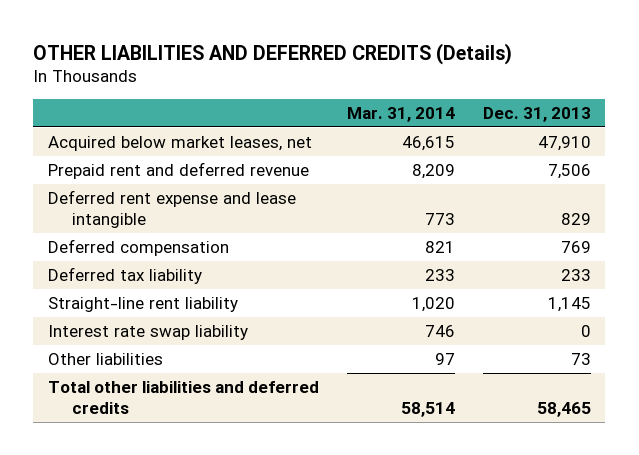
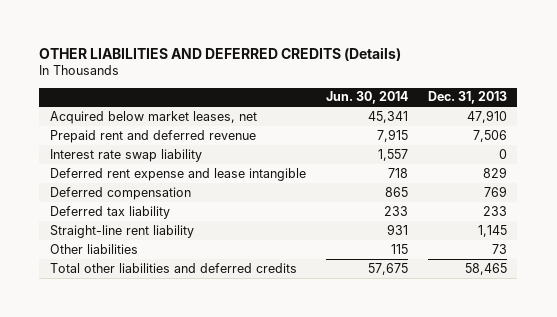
[346,106,455,122] Mar. 31, 2014 -> none
none -> [325,91,408,105] Jun. 30, 2014
[47,324,248,340] Interest rate swap liability -> [49,148,202,162] Interest rate swap liability

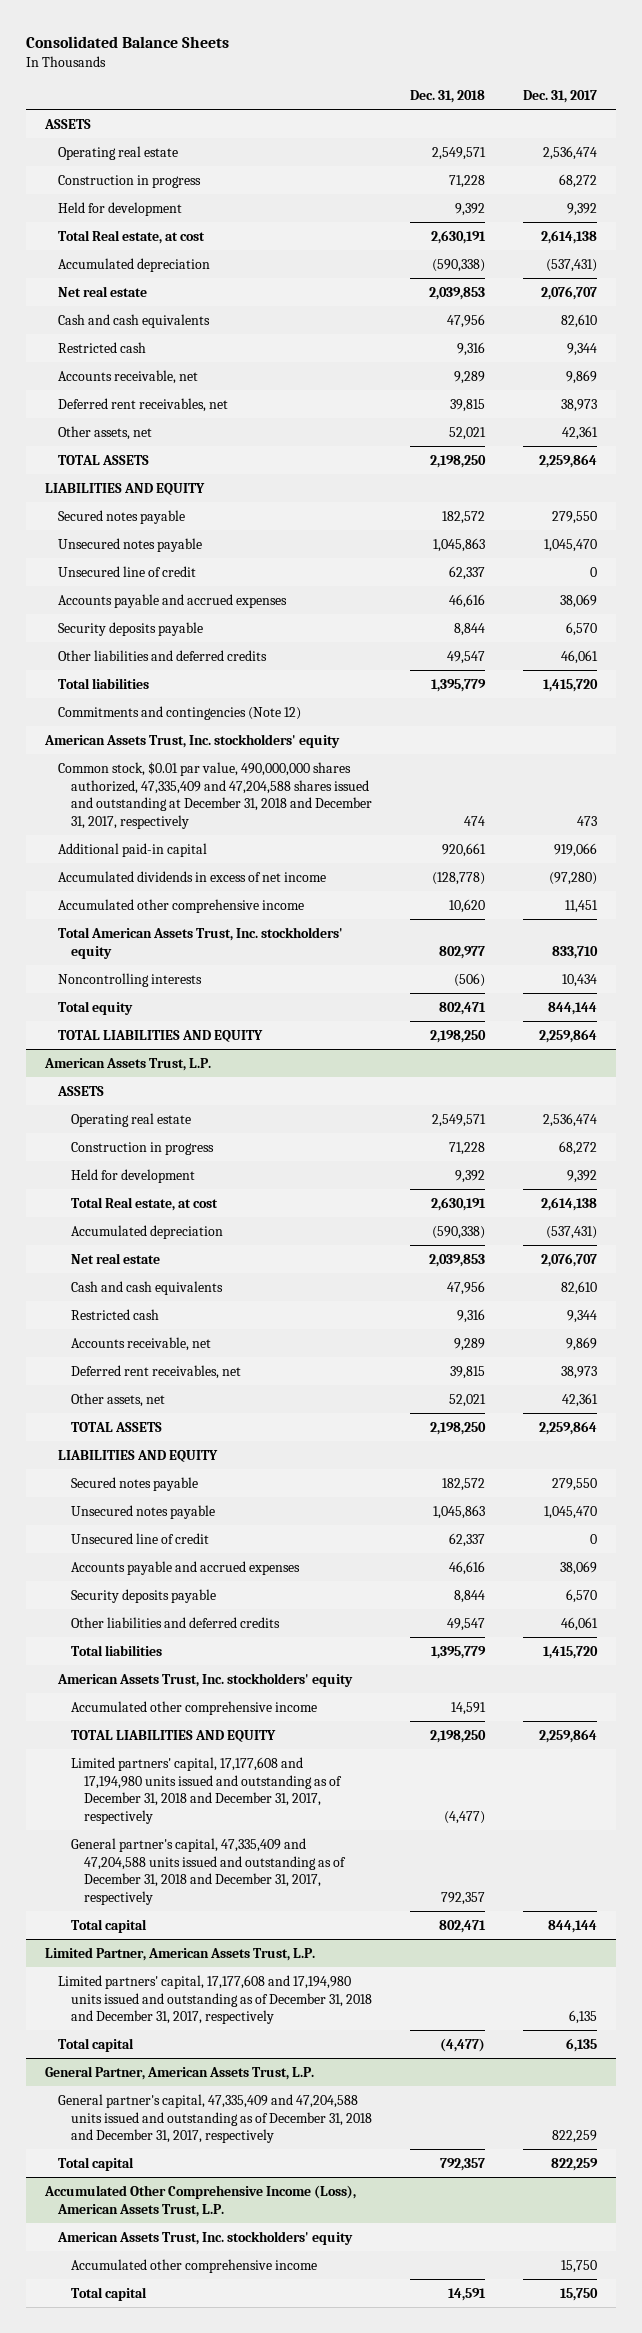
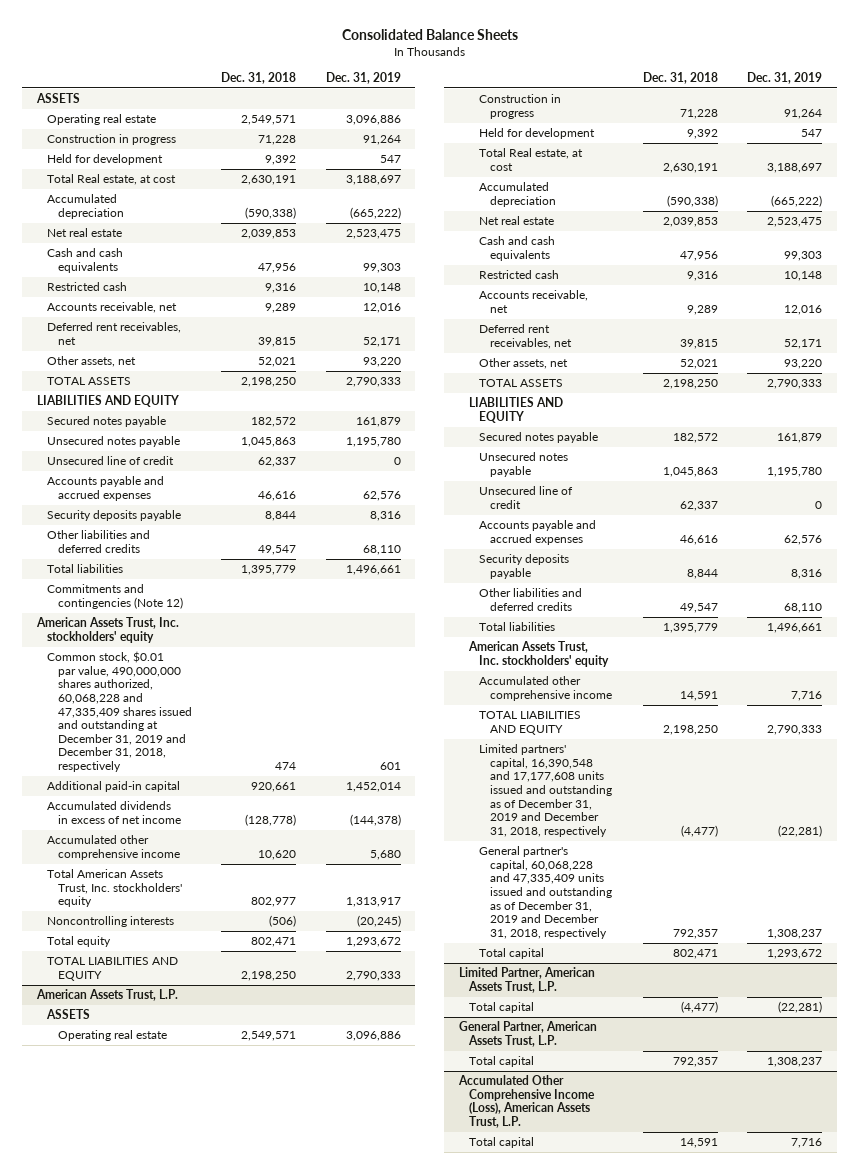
[523,89,598,103] Dec. 31, 2017 -> none
none -> [325,71,401,84] Dec. 31, 2019
[57,762,373,829] Common stock, $0.01 par value, 490,000,000 shares authorized, 47,335,409 and 47,204,588 shares issued and outstanding at December 31, 2018 and December 31, 2017, respectively -> [47,651,192,772] Common stock, $0.01 par value, 490,000,000 shares authorized, 60,068,228 and 47,335,409 shares issued and outstanding at December 31, 2019 and December 31, 2018, respectively
[71,1757,343,1824] Limited partners' capital, 17,177,608 and 17,194,980 units issued and outstanding as of December 31, 2018 and December 31, 2017, respectively -> [479,744,612,837] Limited partners' capital, 16,390,548 and 17,177,608 units issued and outstanding as of December 31, 2019 and December 31, 2018, respectively
[71,1838,347,1905] General partner's capital, 47,335,409 and 47,204,588 units issued and outstanding as of December 31, 2018 and December 31, 2017, respectively -> [479,846,612,939] General partner's capital, 60,068,228 and 47,335,409 units issued and outstanding as of December 31, 2019 and December 31, 2018, respectively
[57,1975,373,2025] Limited partners' capital, 17,177,608 and 17,194,980 units issued and outstanding as of December 31, 2018 and December 31, 2017, respectively -> none
[57,2094,373,2144] General partner's capital, 47,335,409 and 47,204,588 units issued and outstanding as of December 31, 2018 and December 31, 2017, respectively -> none
[56,2231,353,2246] American Assets Trust, Inc. stockholders' equity -> none
[71,2259,318,2274] Accumulated other comprehensive income -> none

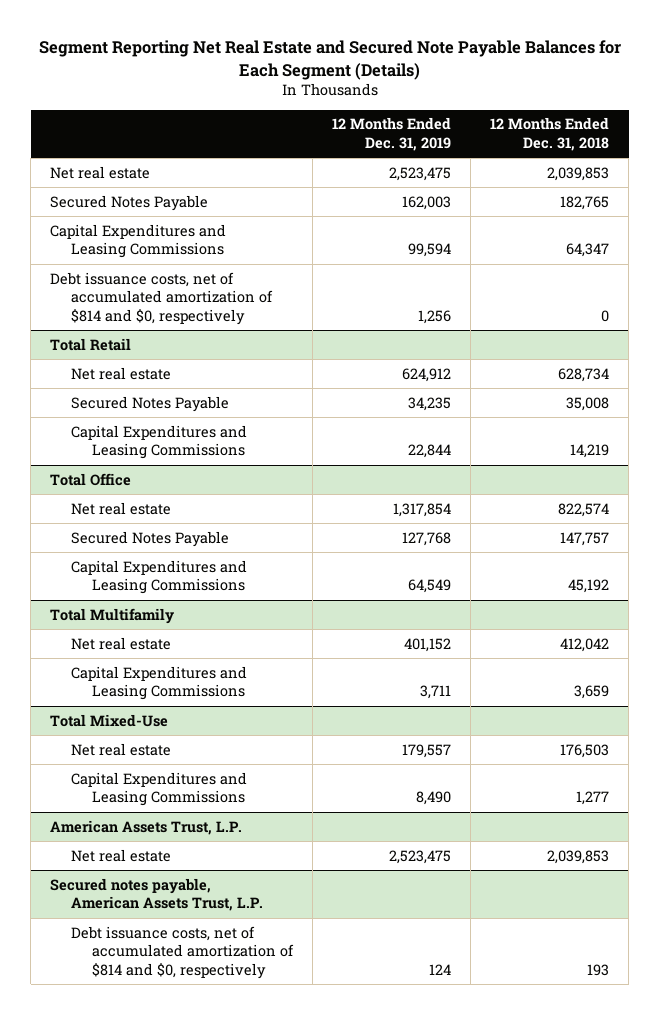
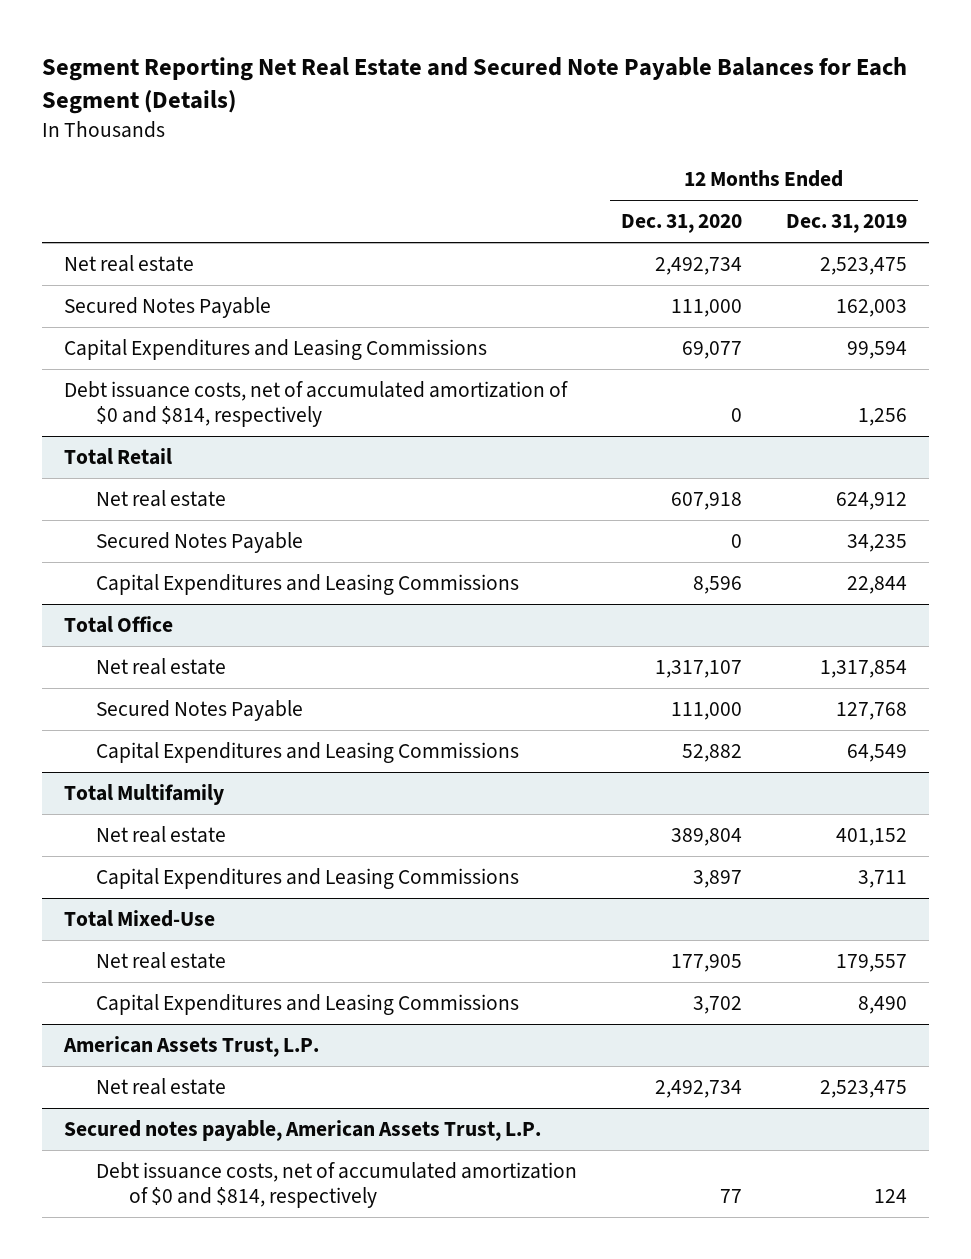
[490,117,610,151] 12 Months Ended Dec. 31, 2018 -> none
none -> [621,214,743,234] Dec. 31, 2020
[50,271,274,325] Debt issuance costs, net of accumulated amortization of $814 and $0, respectively -> [63,381,568,428] Debt issuance costs, net of accumulated amortization of $0 and $814, respectively
[71,925,294,979] Debt issuance costs, net of accumulated amortization of $814 and $0, respectively -> [96,1162,578,1209] Debt issuance costs, net of accumulated amortization of $0 and $814, respectively

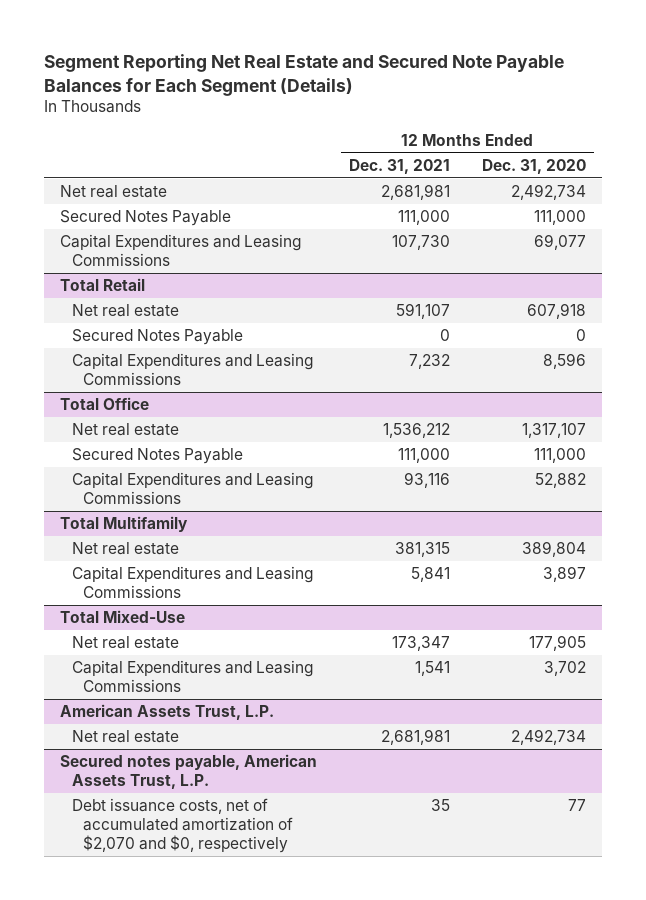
[786,214,908,234] Dec. 31, 2019 -> none
none -> [348,158,450,174] Dec. 31, 2021
[63,381,568,428] Debt issuance costs, net of accumulated amortization of $0 and $814, respectively -> none
[96,1162,578,1209] Debt issuance costs, net of accumulated amortization of $0 and $814, respectively -> [71,798,294,854] Debt issuance costs, net of accumulated amortization of $2,070 and $0, respectively

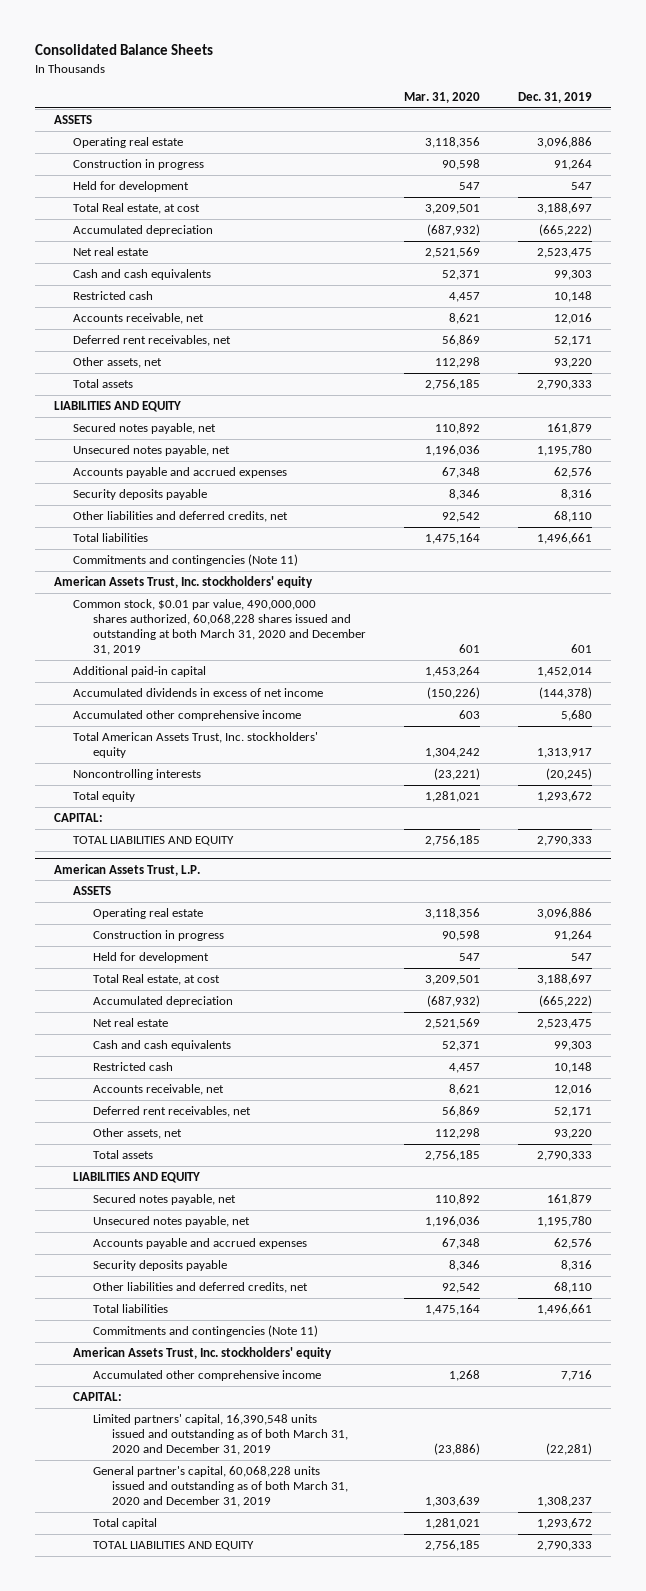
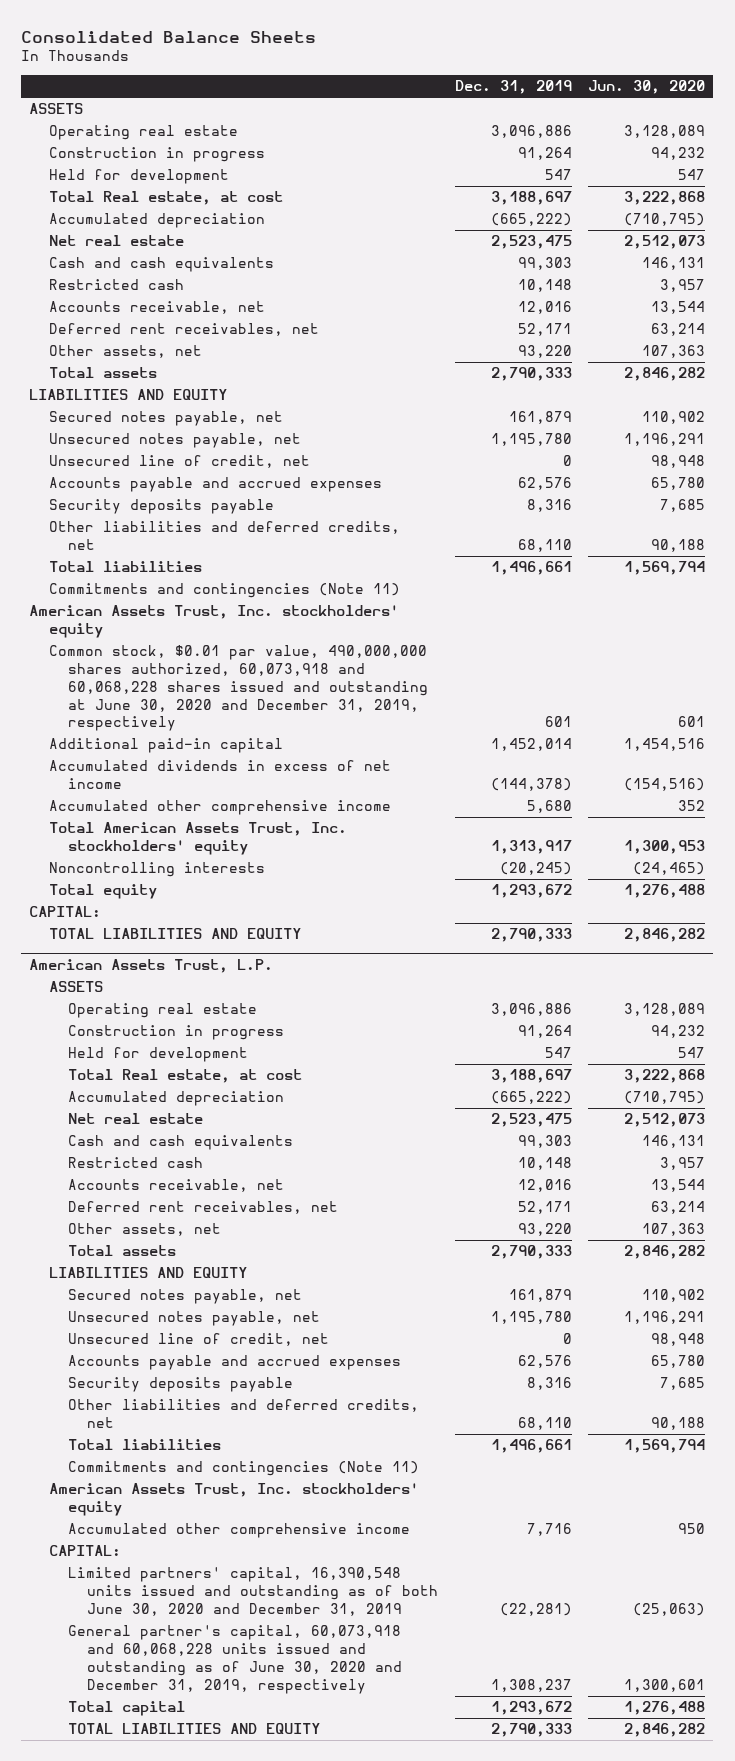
[404,91,481,103] Mar. 31, 2020 -> none
none -> [588,80,706,95] Jun. 30, 2020
none -> [48,455,310,469] Unsecured line of credit, net
[73,599,366,656] Common stock, $0.01 par value, 490,000,000 shares authorized, 60,068,228 shares issued and outstanding at both March 31, 2020 and December 31, 2019 -> [48,645,429,732] Common stock, $0.01 par value, 490,000,000 shares authorized, 60,073,918 and 60,068,228 shares issued and outstanding at June 30, 2020 and December 31, 2019, respectively
none -> [68,1333,330,1347] Unsecured line of credit, net
[92,1414,349,1456] Limited partners' capital, 16,390,548 units issued and outstanding as of both March 31, 2020 and December 31, 2019 -> [68,1567,439,1616] Limited partners' capital, 16,390,548 units issued and outstanding as of both June 30, 2020 and December 31, 2019
[92,1466,349,1508] General partner's capital, 60,068,228 units issued and outstanding as of both March 31, 2020 and December 31, 2019 -> [68,1625,403,1694] General partner's capital, 60,073,918 and 60,068,228 units issued and outstanding as of June 30, 2020 and December 31, 2019, respectively

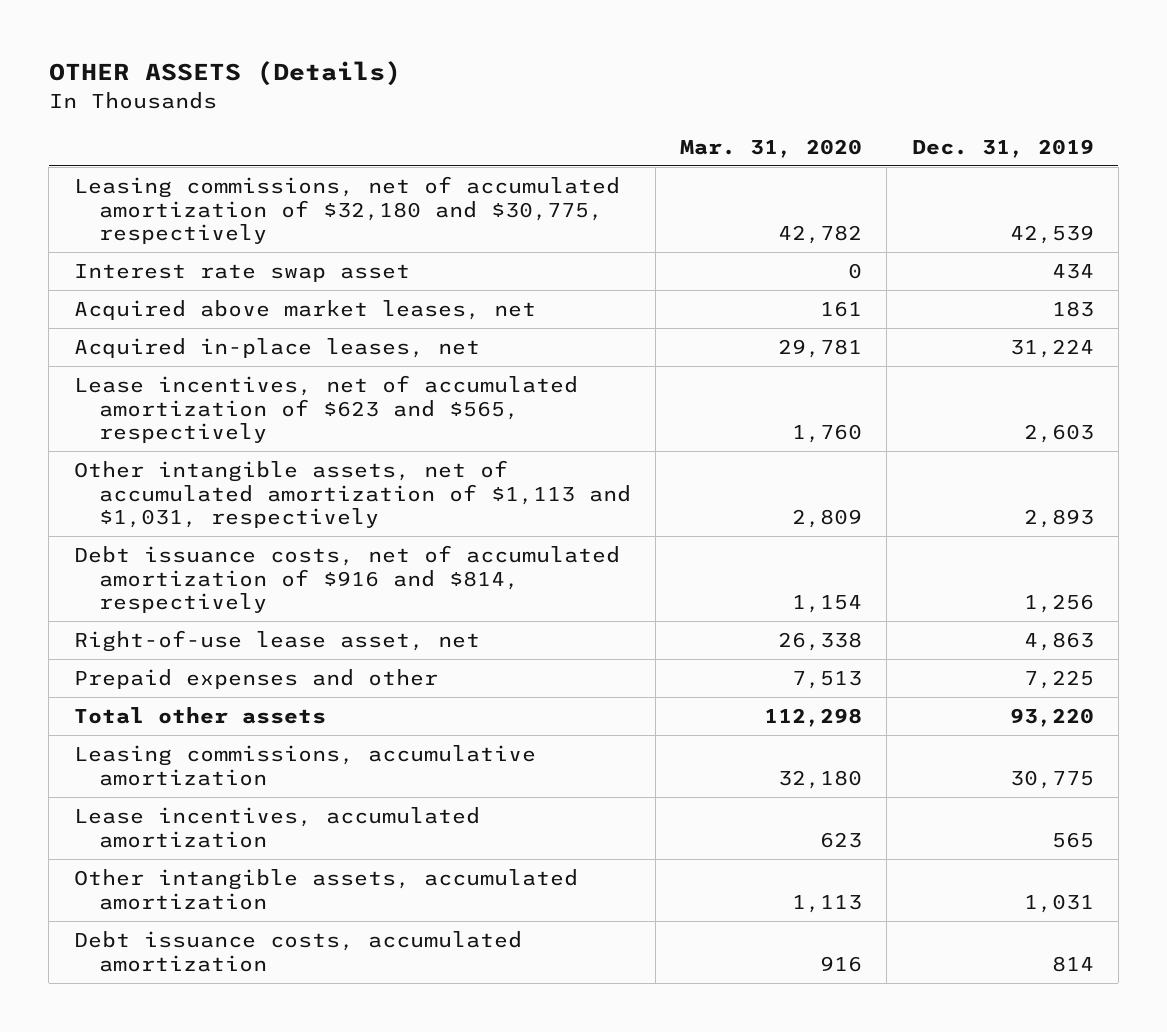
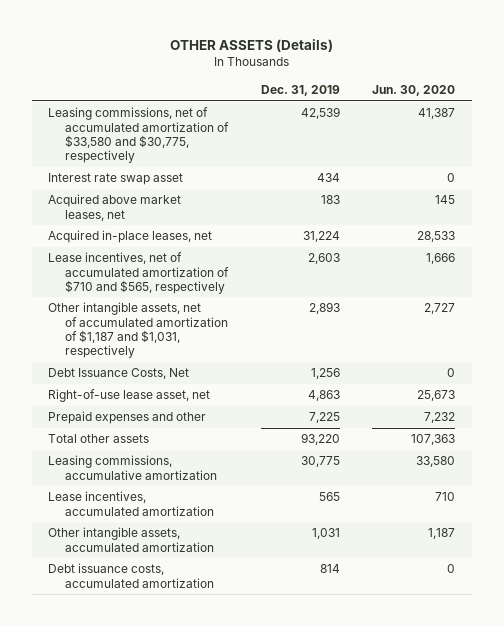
[680,138,863,158] Mar. 31, 2020 -> none
none -> [372,84,456,96] Jun. 30, 2020
[73,176,620,245] Leasing commissions, net of accumulated amortization of $32,180 and $30,775, respectively -> [48,107,230,163] Leasing commissions, net of accumulated amortization of $33,580 and $30,775, respectively
[73,375,578,444] Lease incentives, net of accumulated amortization of $623 and $565, respectively -> [48,252,230,294] Lease incentives, net of accumulated amortization of $710 and $565, respectively
[73,460,632,529] Other intangible assets, net of accumulated amortization of $1,113 and $1,031, respectively -> [48,302,229,358] Other intangible assets, net of accumulated amortization of $1,187 and $1,031, respectively
[73,545,620,614] Debt issuance costs, net of accumulated amortization of $916 and $814, respectively -> [48,368,190,380] Debt Issuance Costs, Net

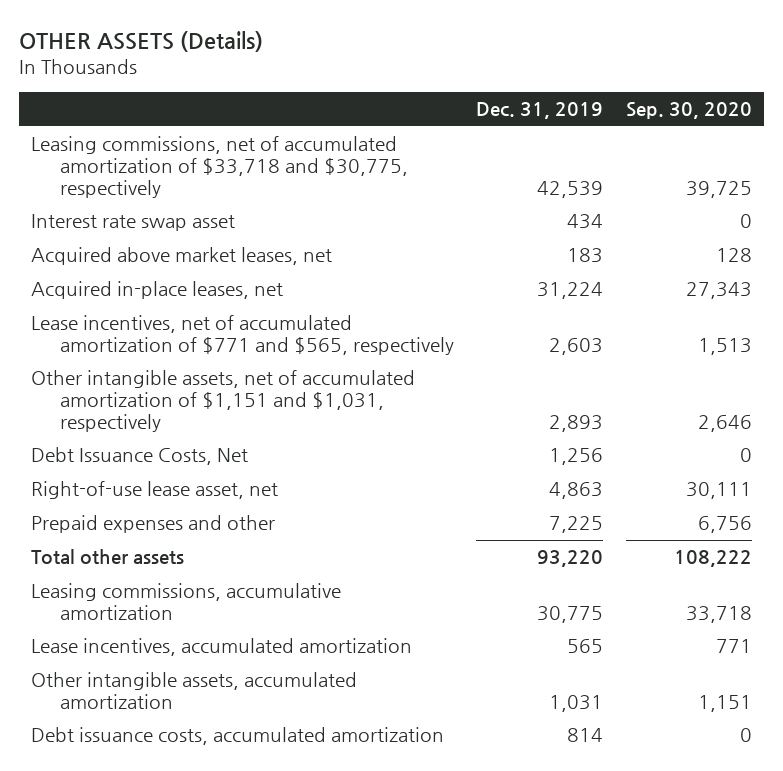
[372,84,456,96] Jun. 30, 2020 -> none
none -> [626,102,753,120] Sep. 30, 2020
[48,107,230,163] Leasing commissions, net of accumulated amortization of $33,580 and $30,775, respectively -> [30,136,408,198] Leasing commissions, net of accumulated amortization of $33,718 and $30,775, respectively
[48,252,230,294] Lease incentives, net of accumulated amortization of $710 and $565, respectively -> [30,315,454,356] Lease incentives, net of accumulated amortization of $771 and $565, respectively
[48,302,229,358] Other intangible assets, net of accumulated amortization of $1,187 and $1,031, respectively -> [30,370,415,432] Other intangible assets, net of accumulated amortization of $1,151 and $1,031, respectively

